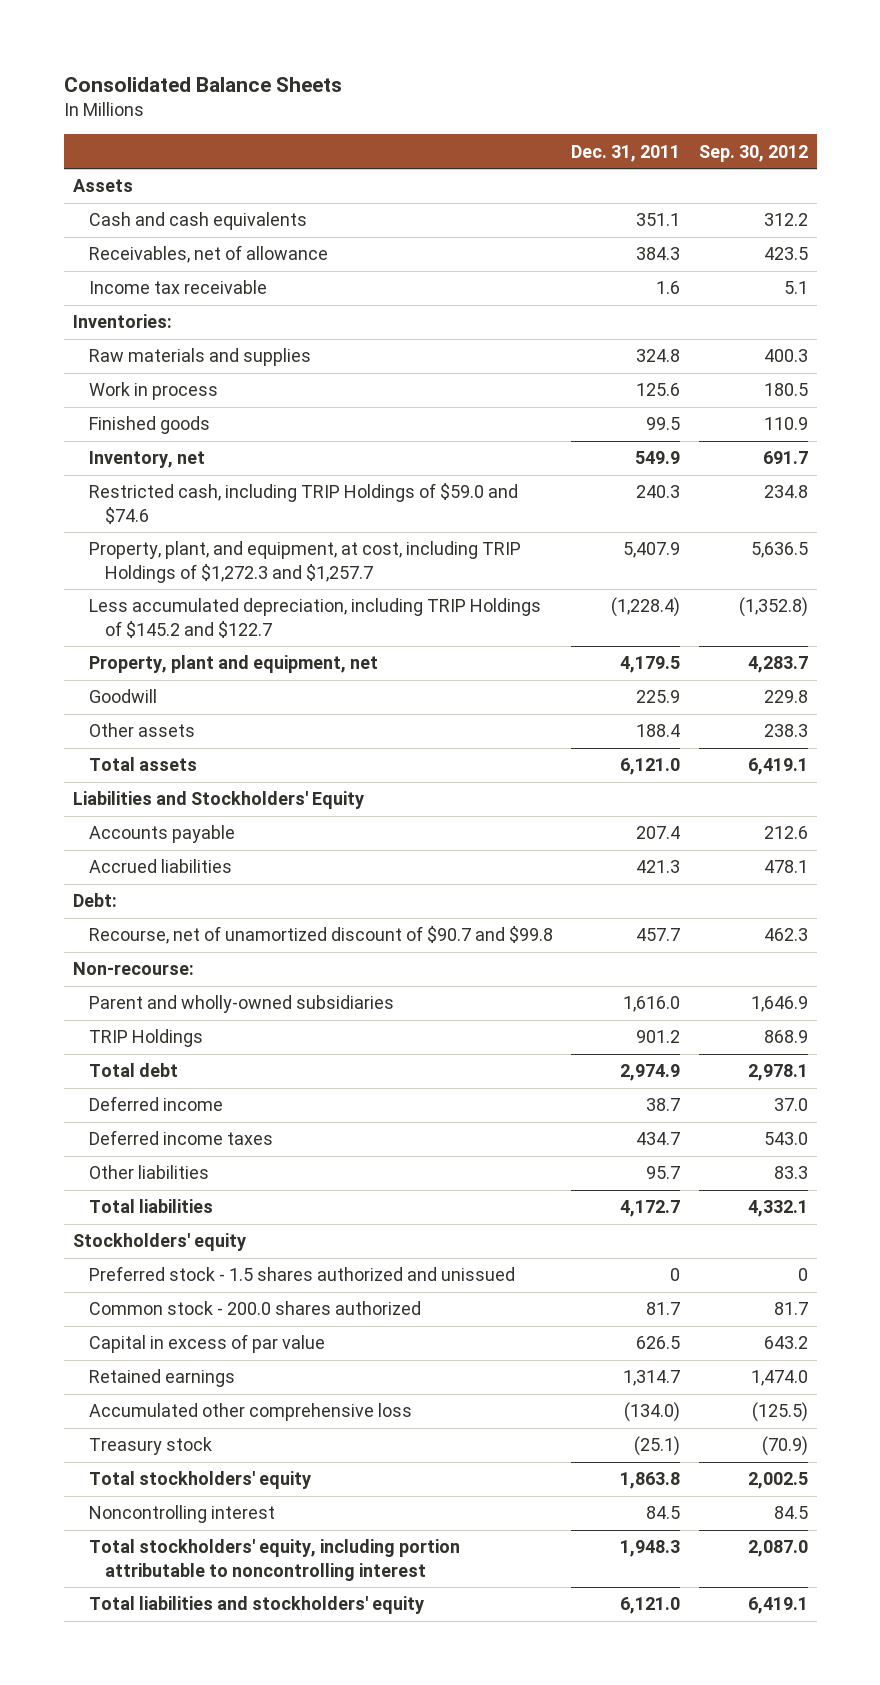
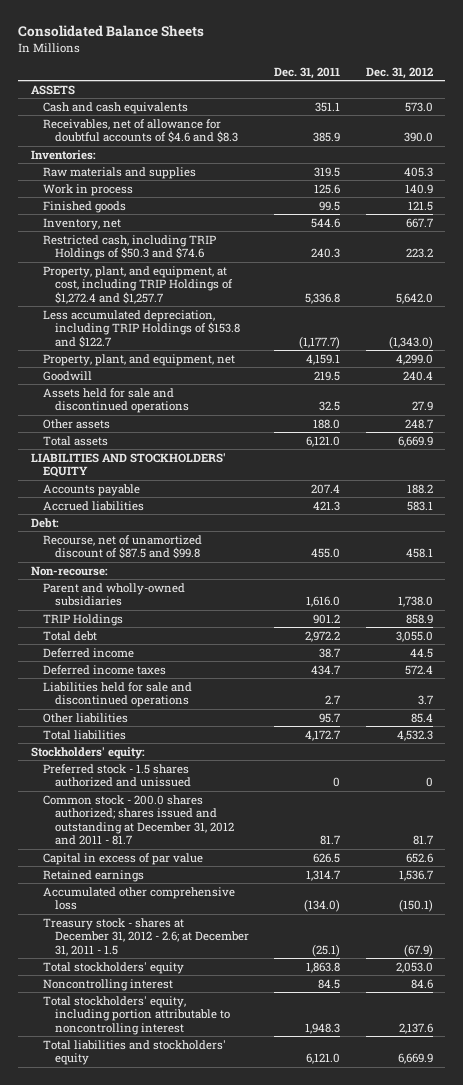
[698,144,808,162] Sep. 30, 2012 -> none
none -> [365,67,433,80] Dec. 31, 2012
[72,179,133,193] Assets -> [30,84,75,95] ASSETS
[88,280,267,295] Income tax receivable -> none
[88,245,328,264] Receivables, net of allowance -> [42,118,238,144] Receivables, net of allowance for doubtful accounts of $4.6 and $8.3
[636,247,681,261] 384.3 -> [313,132,341,143] 385.9
[636,349,681,363] 324.8 -> [314,166,341,177] 319.5
[635,451,681,465] 549.9 -> [311,217,341,228] 544.6
[88,483,518,524] Restricted cash, including TRIP Holdings of $59.0 and $74.6 -> [42,234,216,261] Restricted cash, including TRIP Holdings of $50.3 and $74.6
[88,541,521,583] Property, plant, and equipment, at cost, including TRIP Holdings of $1,272.3 and $1,257.7 -> [42,265,233,304] Property, plant, and equipment, at cost, including TRIP Holdings of $1,272.4 and $1,257.7
[623,542,681,559] 5,407.9 -> [305,292,341,304] 5,336.8
[88,598,541,638] Less accumulated depreciation, including TRIP Holdings of $145.2 and $122.7 -> [42,309,240,348] Less accumulated depreciation, including TRIP Holdings of $153.8 and $122.7
[611,597,681,618] (1,228.4) -> [299,335,341,349] (1,177.7)
[88,655,378,674] Property, plant and equipment, net -> [42,353,235,366] Property, plant, and equipment, net
[620,656,681,674] 4,179.5 -> [306,353,341,365] 4,159.1
[636,690,681,704] 225.9 -> [314,370,341,381] 219.5
none -> [42,387,189,414] Assets held for sale and discontinued operations
[636,724,681,738] 188.4 -> [313,418,341,429] 188.0
[72,791,364,810] Liabilities and Stockholders' Equity -> [30,452,226,478] LIABILITIES AND STOCKHOLDERS' EQUITY
[88,926,553,945] Recourse, net of unamortized discount of $90.7 and $99.8 -> [42,534,202,560] Recourse, net of unamortized discount of $87.5 and $99.8
[636,928,681,942] 457.7 -> [311,548,341,559] 455.0
[620,1064,681,1082] 2,974.9 -> [305,630,341,642] 2,972.2
none -> [42,681,192,708] Liabilities held for sale and discontinued operations
[72,1233,246,1252] Stockholders' equity -> [30,746,145,759] Stockholders' equity:
[88,1301,421,1316] Common stock - 200.0 shares authorized -> [42,794,234,846] Common stock - 200.0 shares authorized; shares issued and outstanding at December 31, 2012 and 2011 - 81.7
[88,1437,212,1456] Treasury stock -> [42,917,249,956] Treasury stock - shares at December 31, 2012 - 2.6; at December 31, 2011 - 1.5

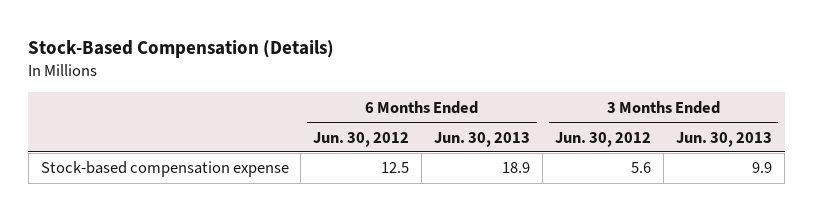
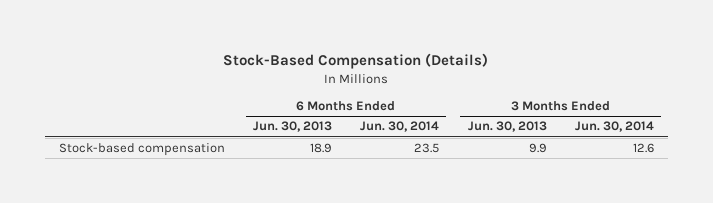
[313,131,410,147] Jun. 30, 2012 -> none
[555,131,652,147] Jun. 30, 2012 -> none
none -> [360,121,440,133] Jun. 30, 2014
none -> [574,121,654,133] Jun. 30, 2014
[40,161,289,178] Stock-based compensation expense -> [58,143,225,157] Stock-based compensation

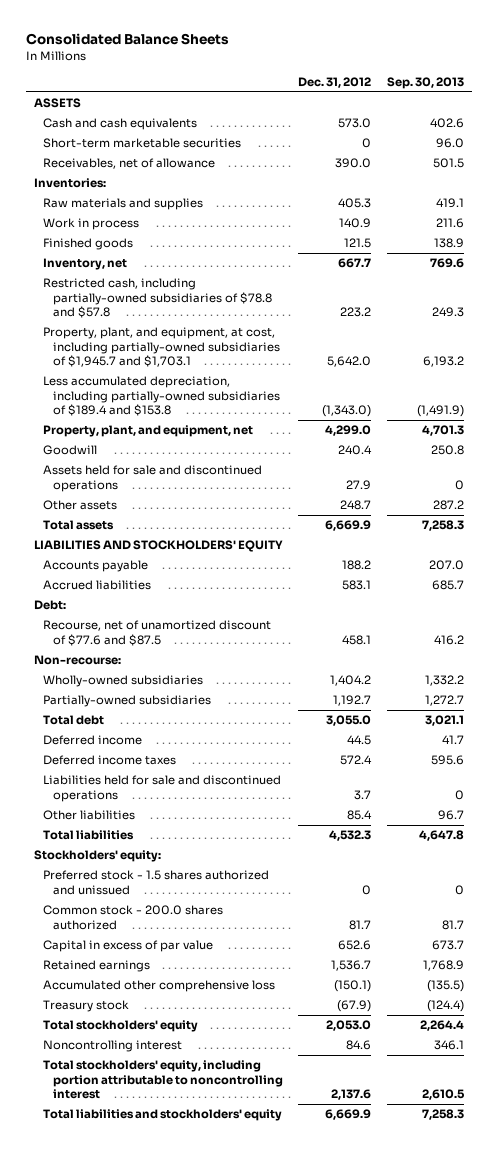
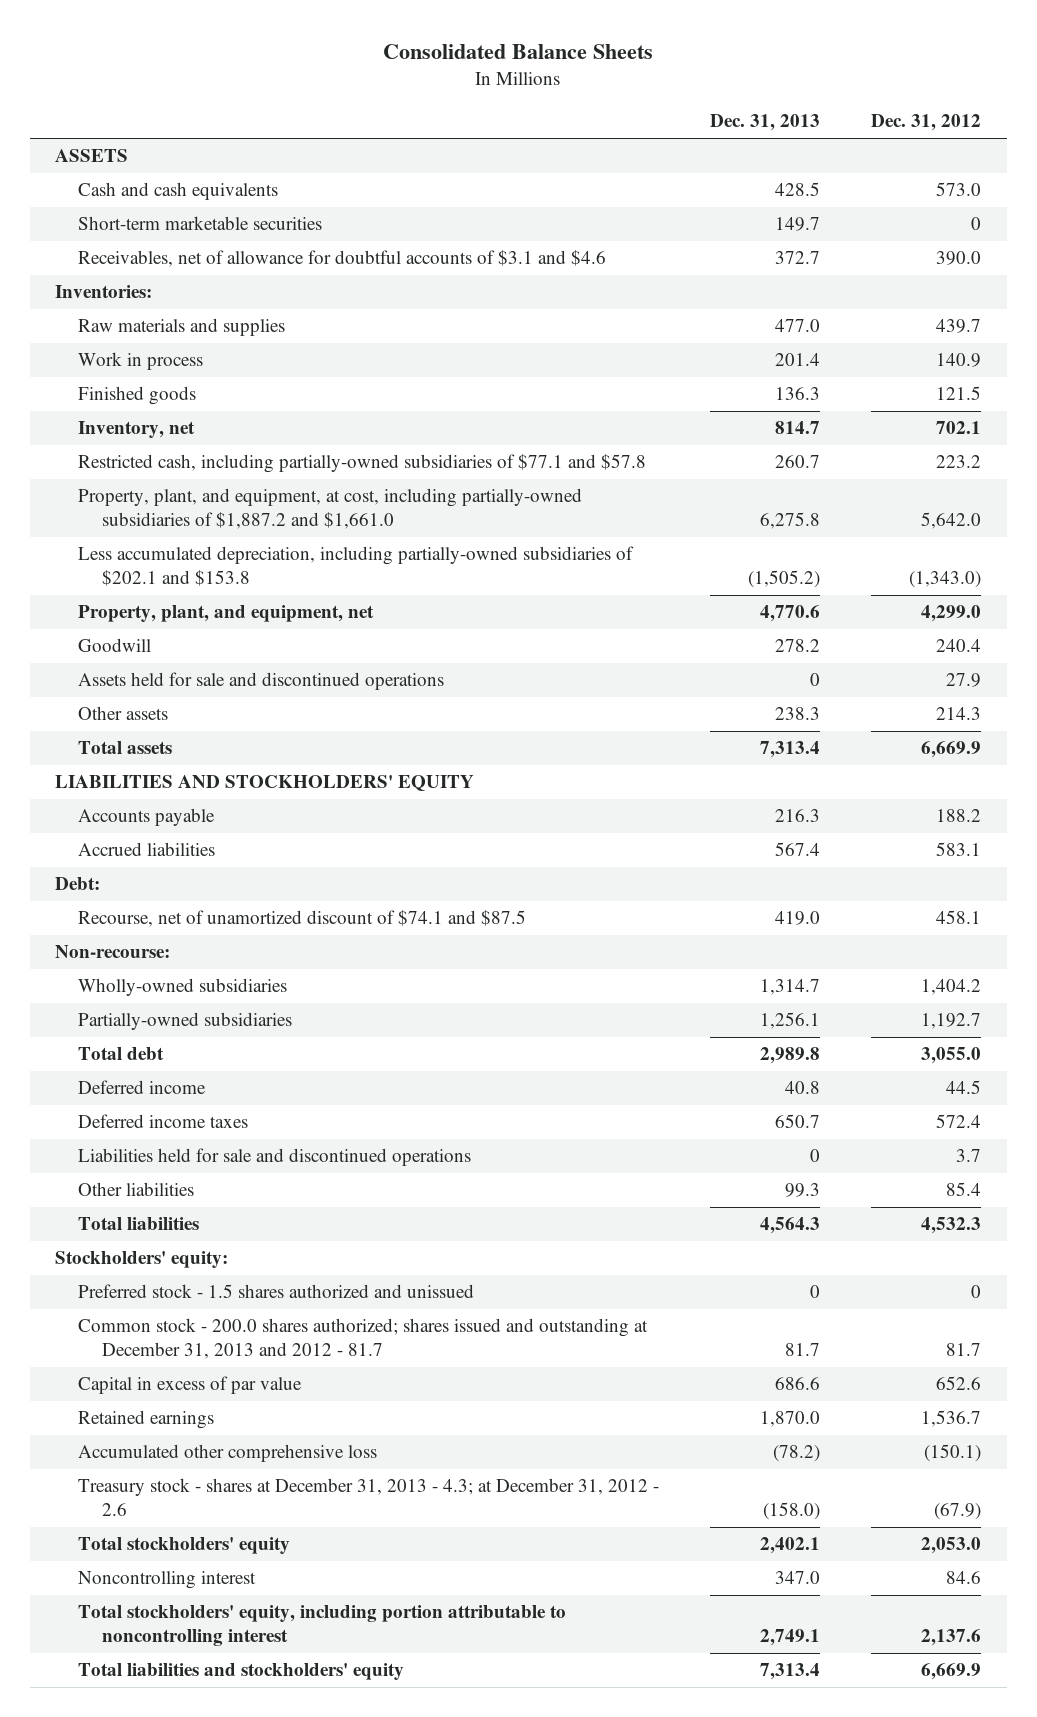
[386,76,464,89] Sep. 30, 2013 -> none
none -> [710,114,821,132] Dec. 31, 2013
[43,158,216,170] Receivables, net of allowance -> [78,250,607,268] Receivables, net of allowance for doubtful accounts of $3.1 and $4.6
[338,198,372,209] 405.3 -> [936,319,982,334] 439.7
[338,258,372,269] 667.7 -> [936,421,982,435] 702.1
[43,278,272,319] Restricted cash, including partially-owned subsidiaries of $78.8 and $57.8 -> [78,454,647,474] Restricted cash, including partially-owned subsidiaries of $77.1 and $57.8
[43,327,280,368] Property, plant, and equipment, at cost, including partially-owned subsidiaries of $1,945.7 and $1,703.1 -> [78,488,583,530] Property, plant, and equipment, at cost, including partially-owned subsidiaries of $1,887.2 and $1,661.0
[43,376,280,417] Less accumulated depreciation, including partially-owned subsidiaries of $189.4 and $153.8 -> [78,546,635,587] Less accumulated depreciation, including partially-owned subsidiaries of $202.1 and $153.8
[340,500,372,511] 248.7 -> [936,707,982,721] 214.3
[43,620,272,646] Recourse, net of unamortized discount of $77.6 and $87.5 -> [78,910,527,928] Recourse, net of unamortized discount of $74.1 and $87.5
[43,905,224,930] Common stock - 200.0 shares authorized -> [78,1318,649,1360] Common stock - 200.0 shares authorized; shares issued and outstanding at December 31, 2013 and 2012 - 81.7
[43,1000,130,1013] Treasury stock -> [78,1478,660,1517] Treasury stock - shares at December 31, 2013 - 4.3; at December 31, 2012 - 2.6

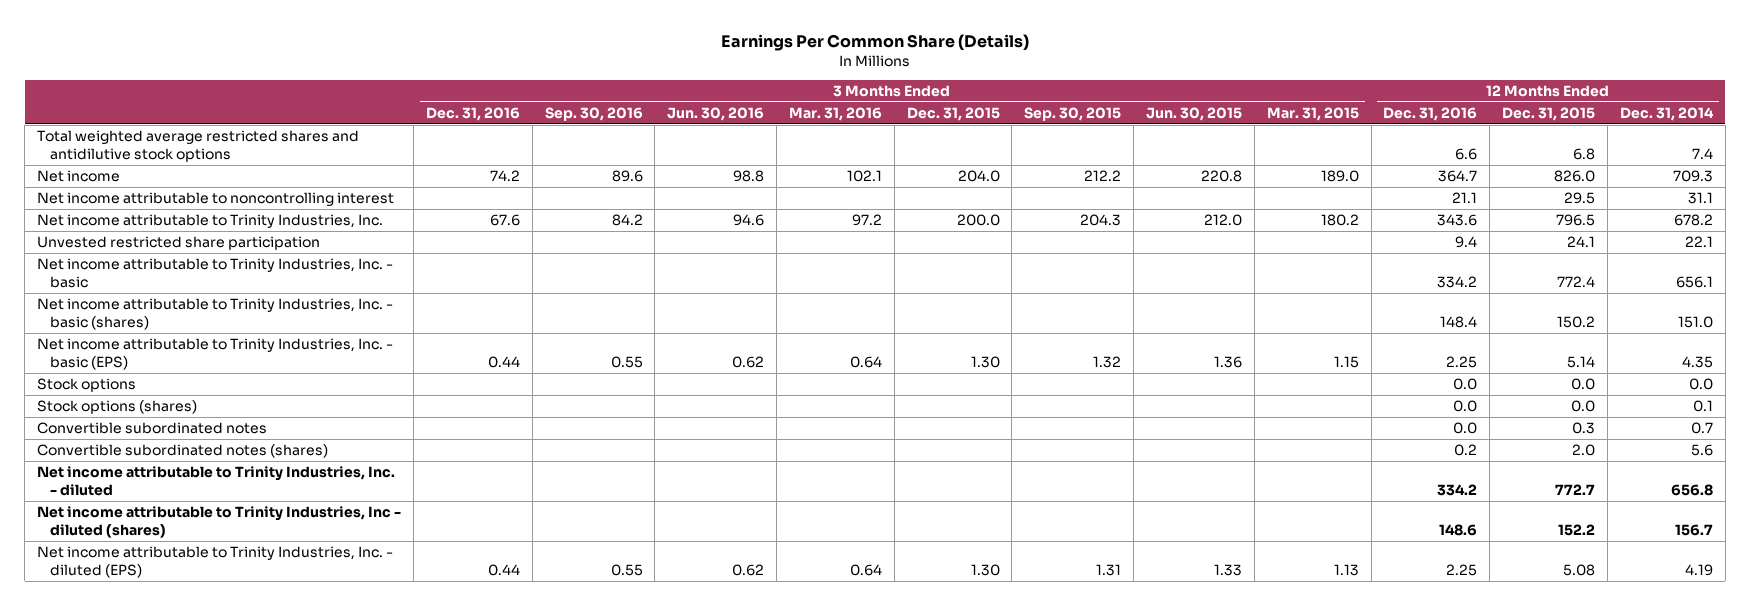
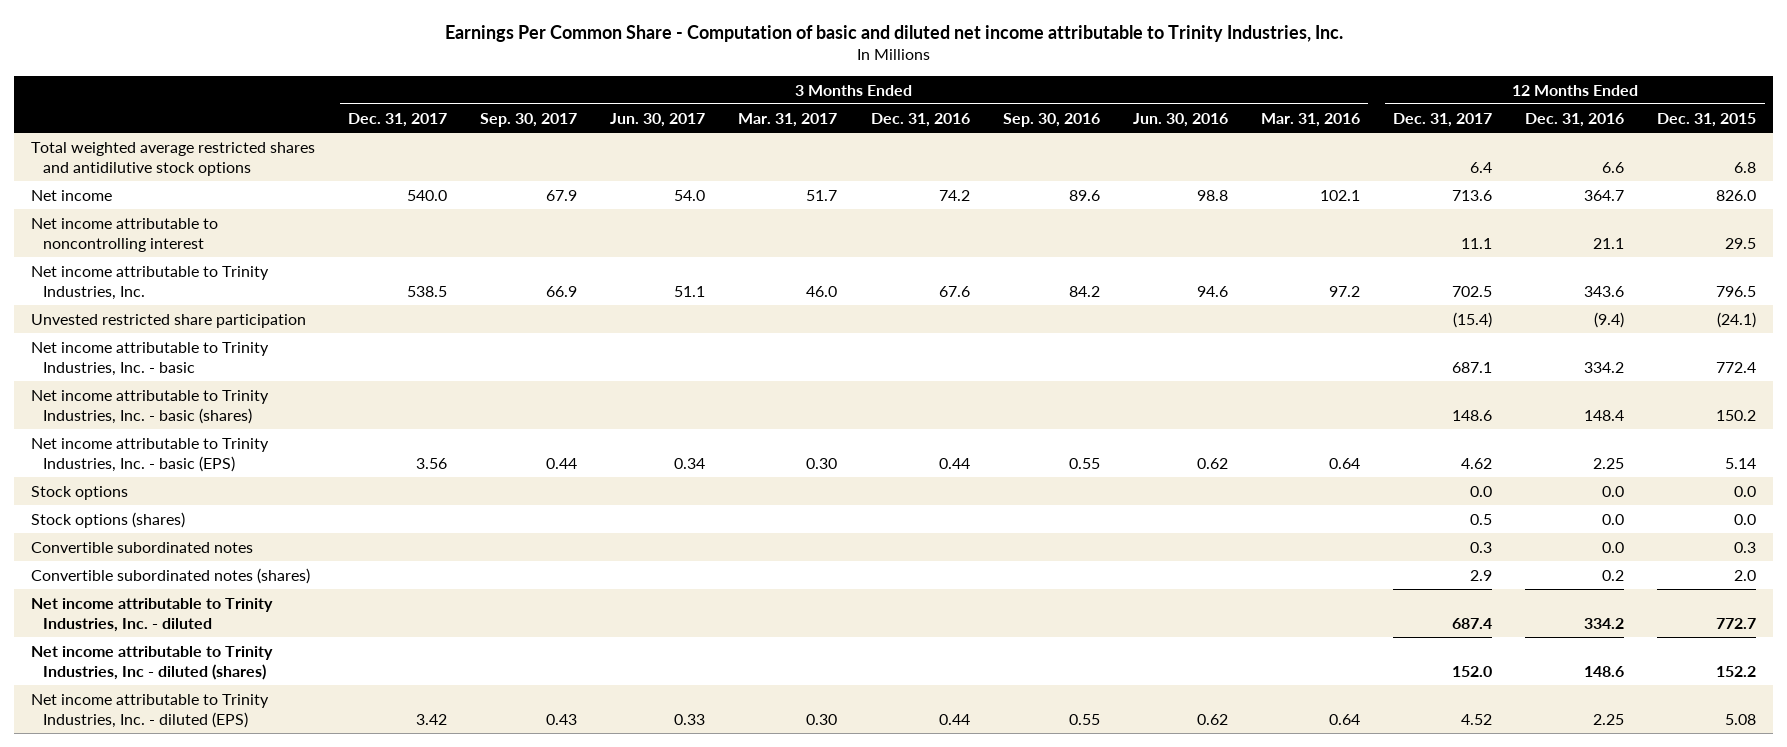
[720,33,1029,51] Earnings Per Common Share (Details) -> [444,24,1343,42] Earnings Per Common Share - Computation of basic and diluted net income attributable to Trinity Industries, Inc.
[906,106,1000,121] Dec. 31, 2015 -> none
[1024,106,1122,121] Sep. 30, 2015 -> none
[1146,106,1243,121] Jun. 30, 2015 -> none
[1266,106,1359,121] Mar. 31, 2015 -> none
[1619,106,1714,121] Dec. 31, 2014 -> none
none -> [348,112,448,127] Dec. 31, 2017
none -> [480,112,578,127] Sep. 30, 2017
none -> [610,112,706,127] Jun. 30, 2017
none -> [738,112,838,127] Mar. 31, 2017
none -> [1393,112,1493,127] Dec. 31, 2017
[1455,236,1478,249] 9.4 -> [1594,311,1625,328] (9.4)
[1567,236,1596,248] 24.1 -> [1717,311,1757,328] (24.1)

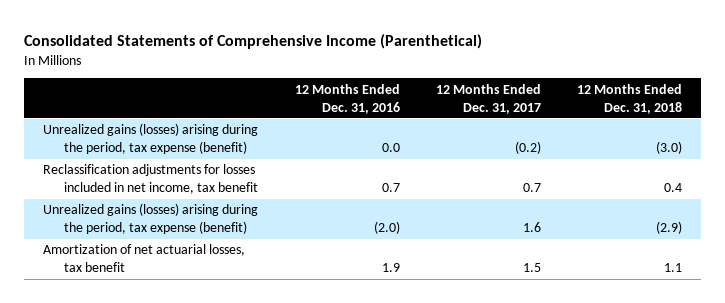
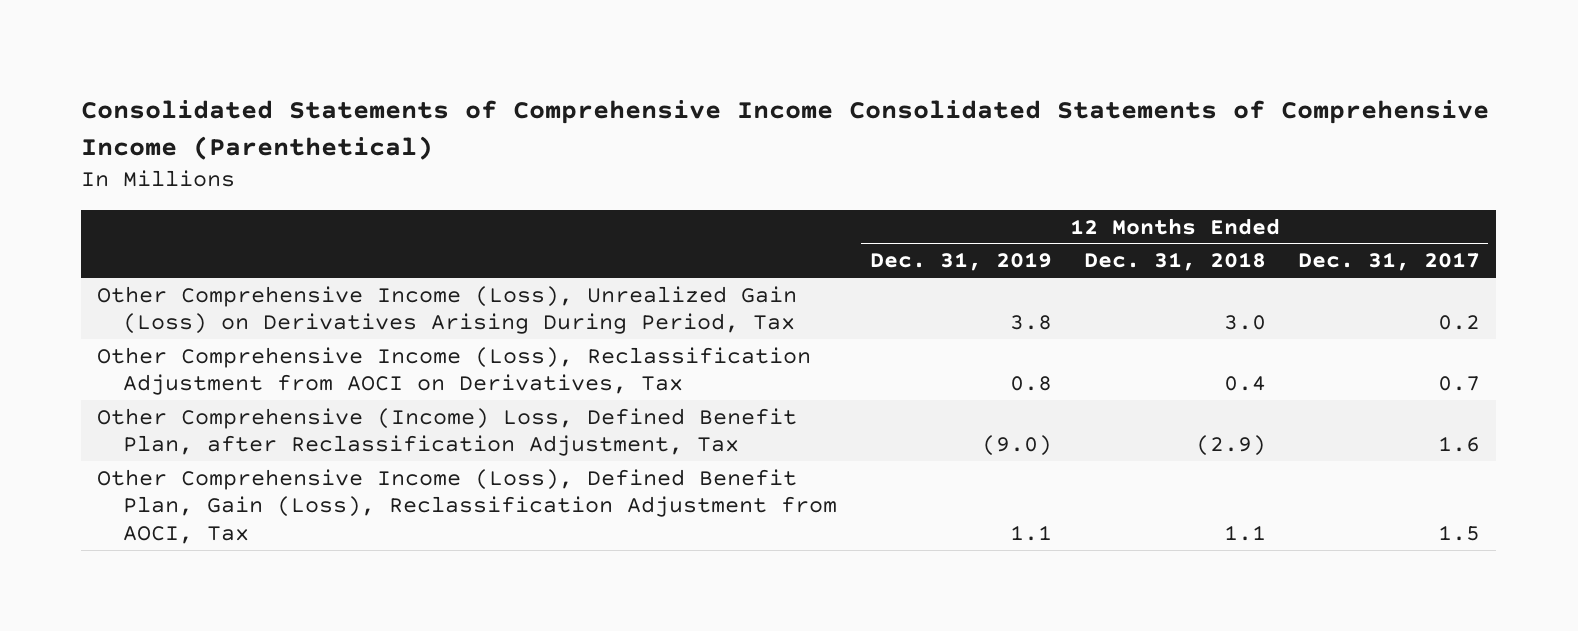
[24,33,483,49] Consolidated Statements of Comprehensive Income (Parenthetical) -> [81,99,1490,160] Consolidated Statements of Comprehensive Income Consolidated Statements of Comprehensive Income (Parenthetical)
[294,83,400,114] 12 Months Ended Dec. 31, 2016 -> none
none -> [869,252,1052,272] Dec. 31, 2019
[42,123,258,155] Unrealized gains (losses) arising during the period, tax expense (benefit) -> [97,285,798,335] Other Comprehensive Income (Loss), Unrealized Gain (Loss) on Derivatives Arising During Period, Tax
[515,141,542,155] (0.2) -> [1438,315,1481,331] 0.2
[656,141,683,155] (3.0) -> [1223,315,1266,331] 3.0
[42,164,259,195] Reclassification adjustments for losses included in net income, tax benefit -> [97,346,812,396] Other Comprehensive Income (Loss), Reclassification Adjustment from AOCI on Derivatives, Tax
[42,203,258,235] Unrealized gains (losses) arising during the period, tax expense (benefit) -> [97,407,798,457] Other Comprehensive (Income) Loss, Defined Benefit Plan, after Reclassification Adjustment, Tax
[42,244,245,273] Amortization of net actuarial losses, tax benefit -> [97,468,838,545] Other Comprehensive Income (Loss), Defined Benefit Plan, Gain (Loss), Reclassification Adjustment from AOCI, Tax

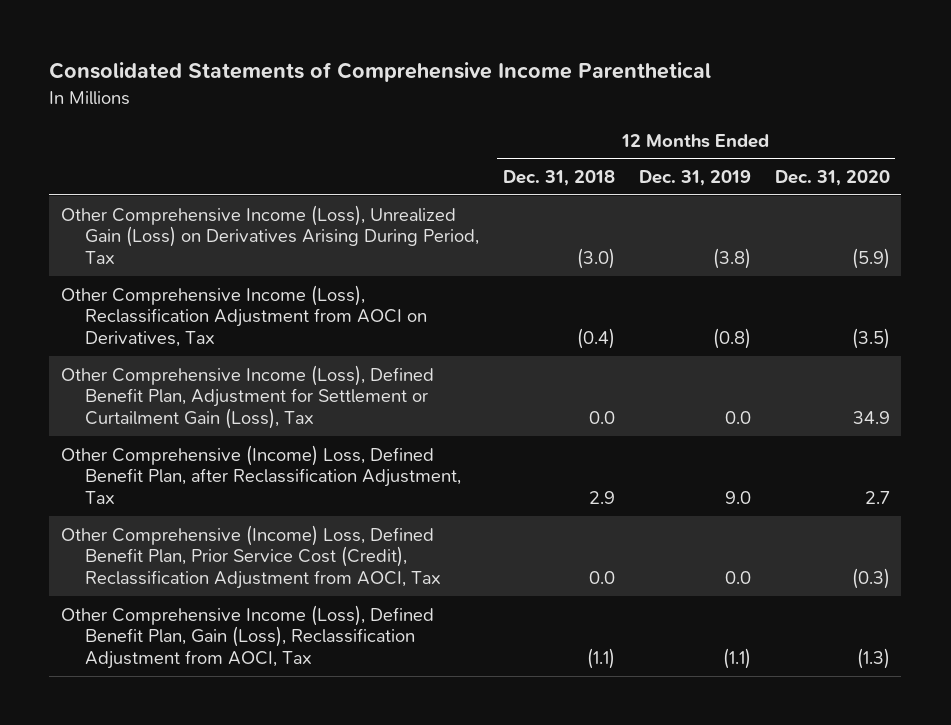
[81,99,1490,160] Consolidated Statements of Comprehensive Income Consolidated Statements of Comprehensive Income (Parenthetical) -> [49,62,712,83] Consolidated Statements of Comprehensive Income Parenthetical
[1298,252,1481,272] Dec. 31, 2017 -> none
none -> [774,170,890,187] Dec. 31, 2020
[1009,315,1052,331] 3.8 -> [712,247,751,269] (3.8)
[1223,315,1266,331] 3.0 -> [576,247,615,269] (3.0)
[1009,376,1052,392] 0.8 -> [712,327,751,349] (0.8)
[1223,376,1266,392] 0.4 -> [576,327,615,349] (0.4)
none -> [61,364,435,429] Other Comprehensive Income (Loss), Defined Benefit Plan, Adjustment for Settlement or Curtailment Gain (Loss), Tax
[981,435,1052,457] (9.0) -> [724,490,751,504] 9.0
[1195,435,1266,457] (2.9) -> [588,490,615,504] 2.9
none -> [61,524,442,589] Other Comprehensive (Income) Loss, Defined Benefit Plan, Prior Service Cost (Credit), Reclassification Adjustment from AOCI, Tax
[1009,525,1052,542] 1.1 -> [722,647,751,669] (1.1)
[1223,525,1266,542] 1.1 -> [586,647,615,669] (1.1)

